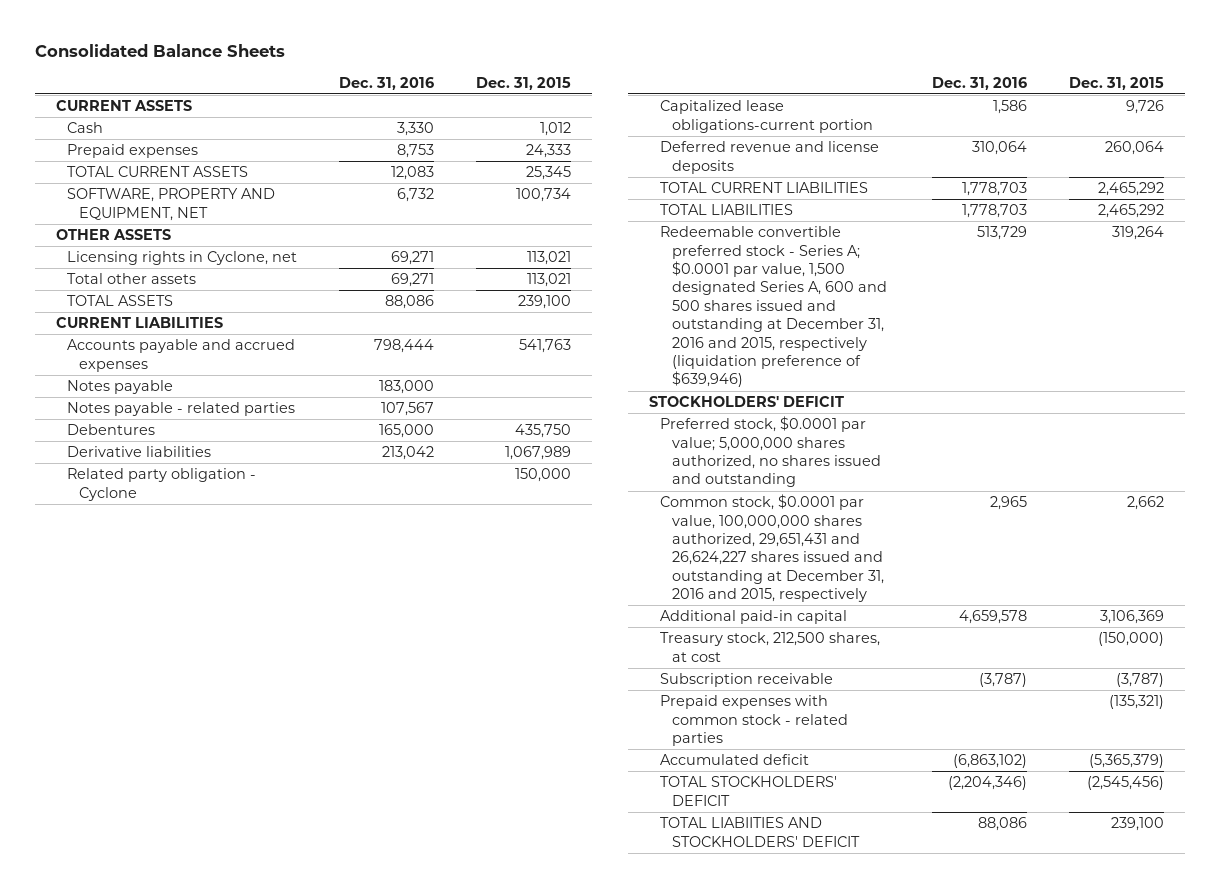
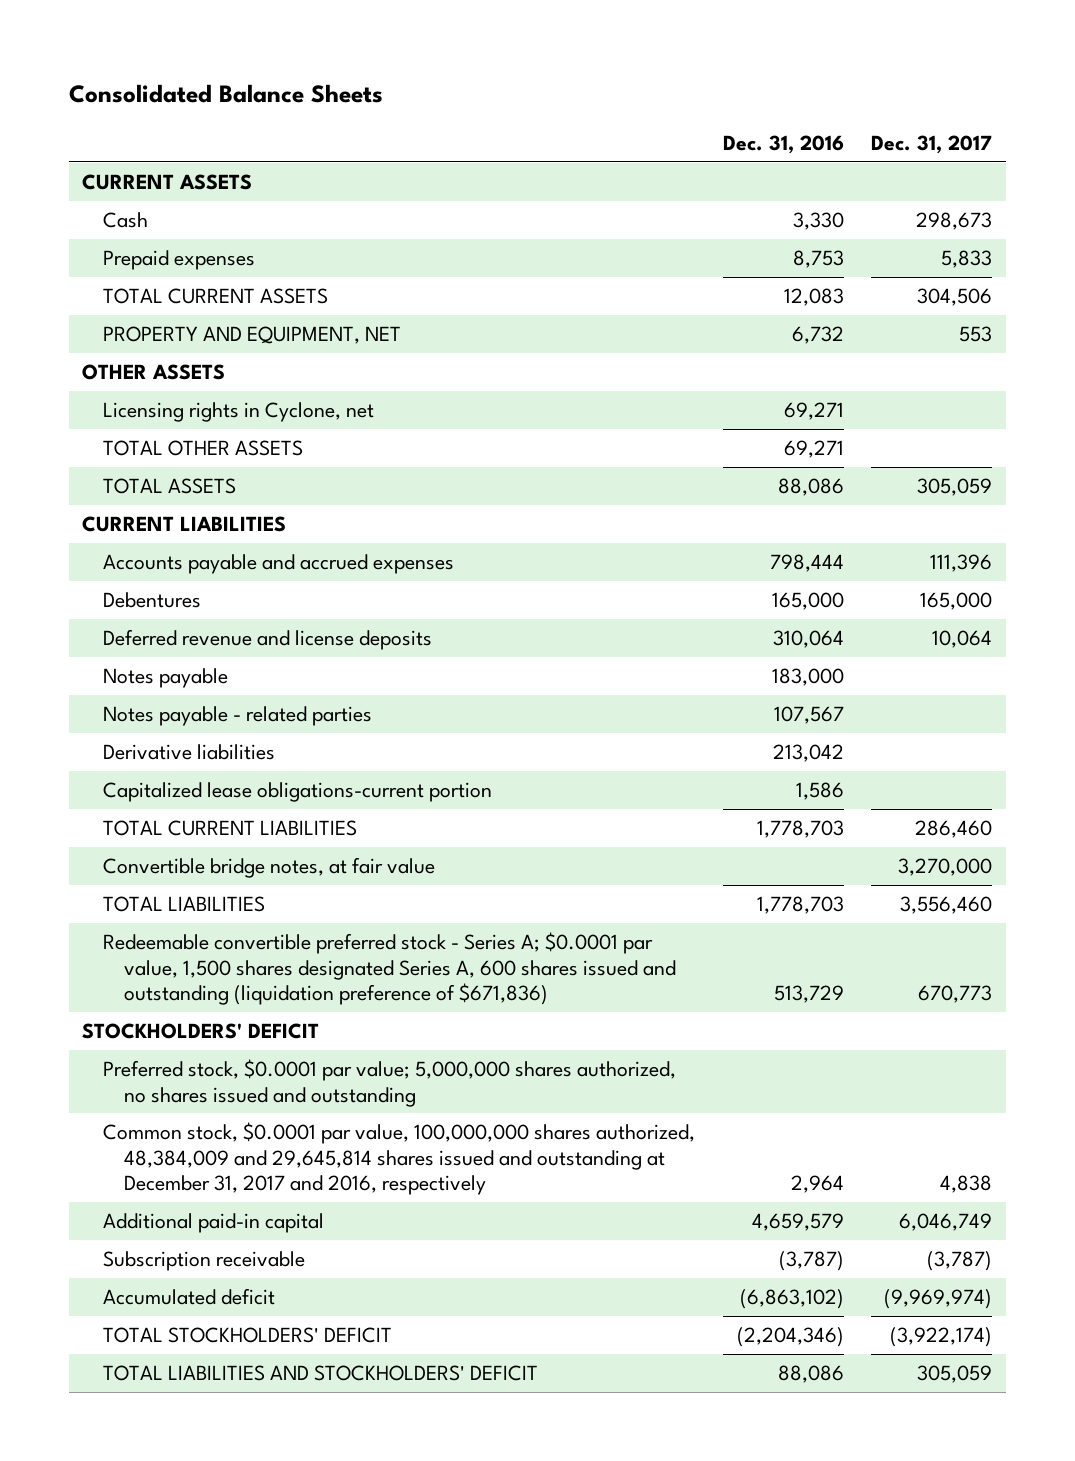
[476,76,572,90] Dec. 31, 2015 -> none
none -> [871,135,993,155] Dec. 31, 2017
[67,188,276,221] SOFTWARE, PROPERTY AND EQUIPMENT, NET -> [103,326,402,345] PROPERTY AND EQUIPMENT, NET
[67,273,197,285] Total other assets -> [103,440,304,457] TOTAL OTHER ASSETS
[67,424,156,436] Debentures -> [103,592,202,609] Debentures
[660,141,880,174] Deferred revenue and license deposits -> [103,629,433,651] Deferred revenue and license deposits
[67,468,257,501] Related party obligation - Cyclone -> none
none -> [103,857,436,879] Convertible bridge notes, at fair value
[660,226,888,388] Redeemable convertible preferred stock - Series A; $0.0001 par value, 1,500 designated Series A, 600 and 500 shares issued and outstanding at December 31, 2016 and 2015, respectively (liquidation preference of $639,946) -> [103,932,677,1006] Redeemable convertible preferred stock - Series A; $0.0001 par value, 1,500 shares designated Series A, 600 shares issued and outstanding (liquidation preference of $671,836)
[660,632,881,662] Treasury stock, 212,500 shares, at cost -> none
[660,494,885,603] Common stock, $0.0001 par value, 100,000,000 shares authorized, 29,651,431 and 26,624,227 shares issued and outstanding at December 31, 2016 and 2015, respectively -> [103,1122,696,1196] Common stock, $0.0001 par value, 100,000,000 shares authorized, 48,384,009 and 29,645,814 shares issued and outstanding at December 31, 2017 and 2016, respectively
[990,496,1028,511] 2,965 -> [790,1175,844,1194] 2,964
[959,610,1028,625] 4,659,578 -> [751,1213,844,1232] 4,659,579
[660,695,849,747] Prepaid expenses with common stock - related parties -> none
[660,817,861,847] TOTAL LIABIITIES AND STOCKHOLDERS' DEFICIT -> [103,1365,539,1382] TOTAL LIABILITIES AND STOCKHOLDERS' DEFICIT

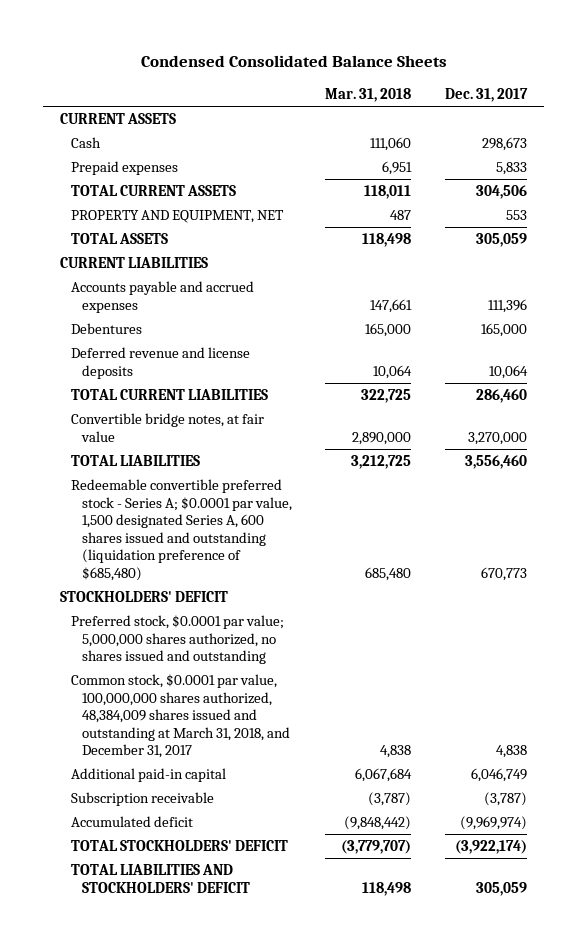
[68,84,383,104] Consolidated Balance Sheets -> [140,54,447,67] Condensed Consolidated Balance Sheets
[722,135,844,155] Dec. 31, 2016 -> none
none -> [325,87,412,102] Mar. 31, 2018
[82,364,226,381] OTHER ASSETS -> none
[103,402,375,423] Licensing rights in Cyclone, net -> none
[103,440,304,457] TOTAL OTHER ASSETS -> none
[103,668,229,689] Notes payable -> none
[103,706,373,727] Notes payable - related parties -> none
[103,744,276,761] Derivative liabilities -> none
[103,782,493,803] Capitalized lease obligations-current portion -> none
[103,932,677,1006] Redeemable convertible preferred stock - Series A; $0.0001 par value, 1,500 shares designated Series A, 600 shares issued and outstanding (liquidation preference of $671,836) -> [70,479,292,581] Redeemable convertible preferred stock - Series A; $0.0001 par value, 1,500 designated Series A, 600 shares issued and outstanding (liquidation preference of $685,480)
[103,1122,696,1196] Common stock, $0.0001 par value, 100,000,000 shares authorized, 48,384,009 and 29,645,814 shares issued and outstanding at December 31, 2017 and 2016, respectively -> [70,674,290,759] Common stock, $0.0001 par value, 100,000,000 shares authorized, 48,384,009 shares issued and outstanding at March 31, 2018, and December 31, 2017

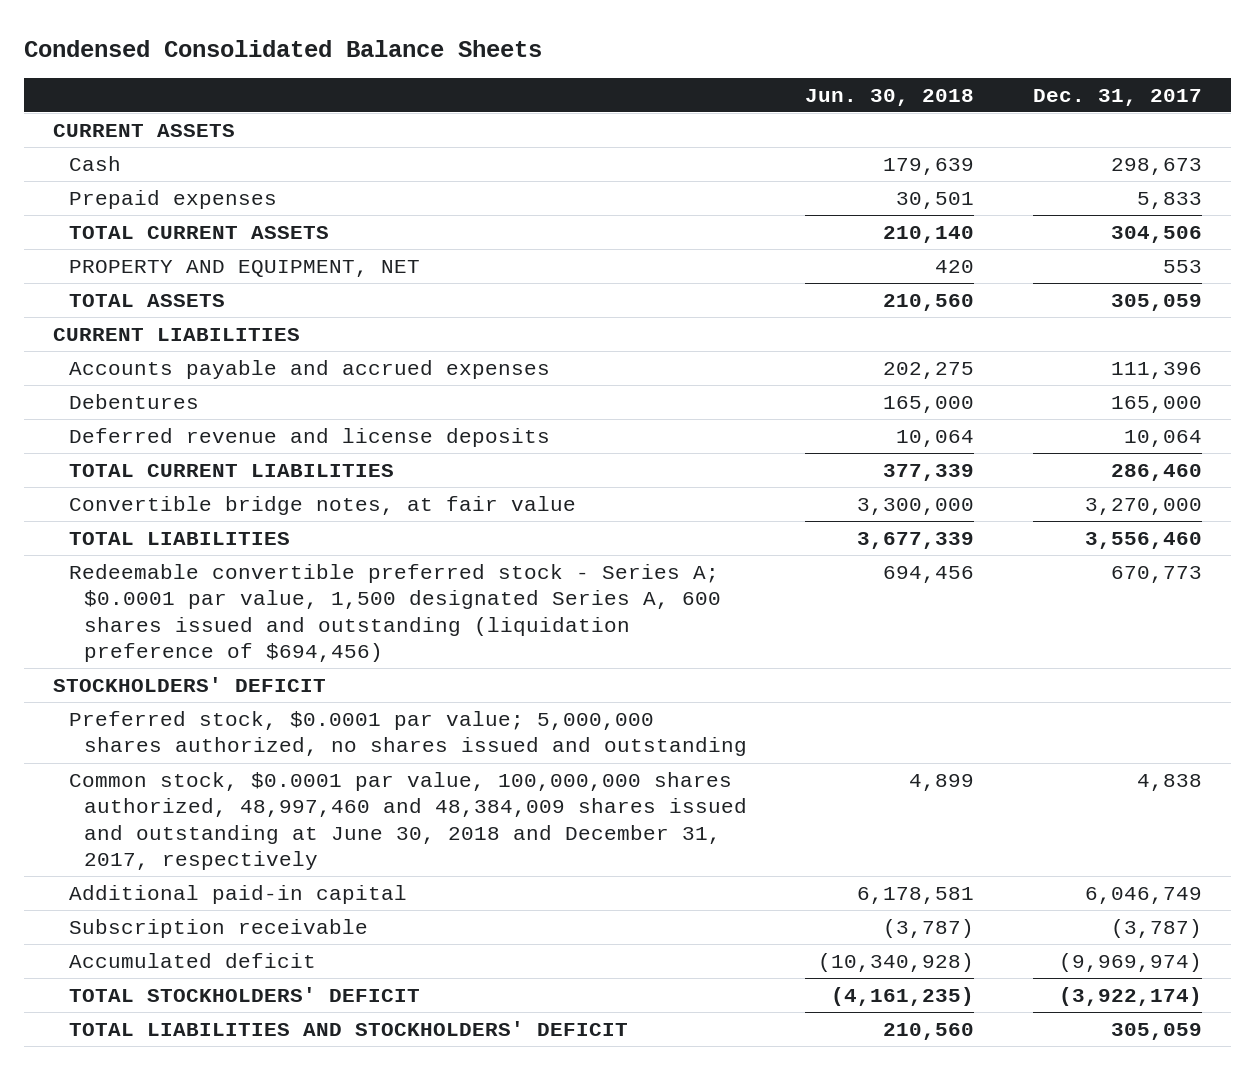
[325,87,412,102] Mar. 31, 2018 -> none
none -> [805,88,975,106] Jun. 30, 2018
[70,479,292,581] Redeemable convertible preferred stock - Series A; $0.0001 par value, 1,500 designated Series A, 600 shares issued and outstanding (liquidation preference of $685,480) -> [68,564,722,662] Redeemable convertible preferred stock - Series A; $0.0001 par value, 1,500 designated Series A, 600 shares issued and outstanding (liquidation preference of $694,456)
[70,674,290,759] Common stock, $0.0001 par value, 100,000,000 shares authorized, 48,384,009 shares issued and outstanding at March 31, 2018, and December 31, 2017 -> [68,772,748,870] Common stock, $0.0001 par value, 100,000,000 shares authorized, 48,997,460 and 48,384,009 shares issued and outstanding at June 30, 2018 and December 31, 2017, respectively

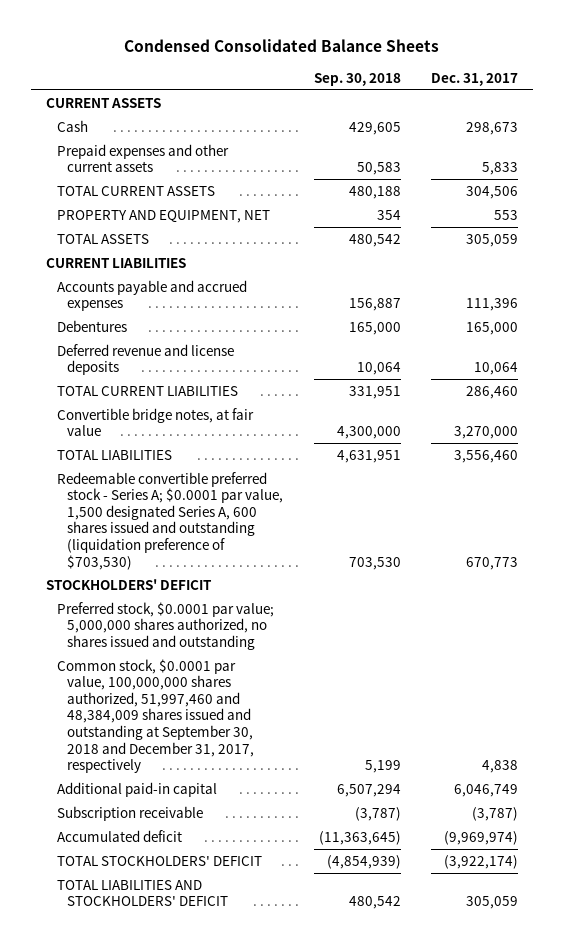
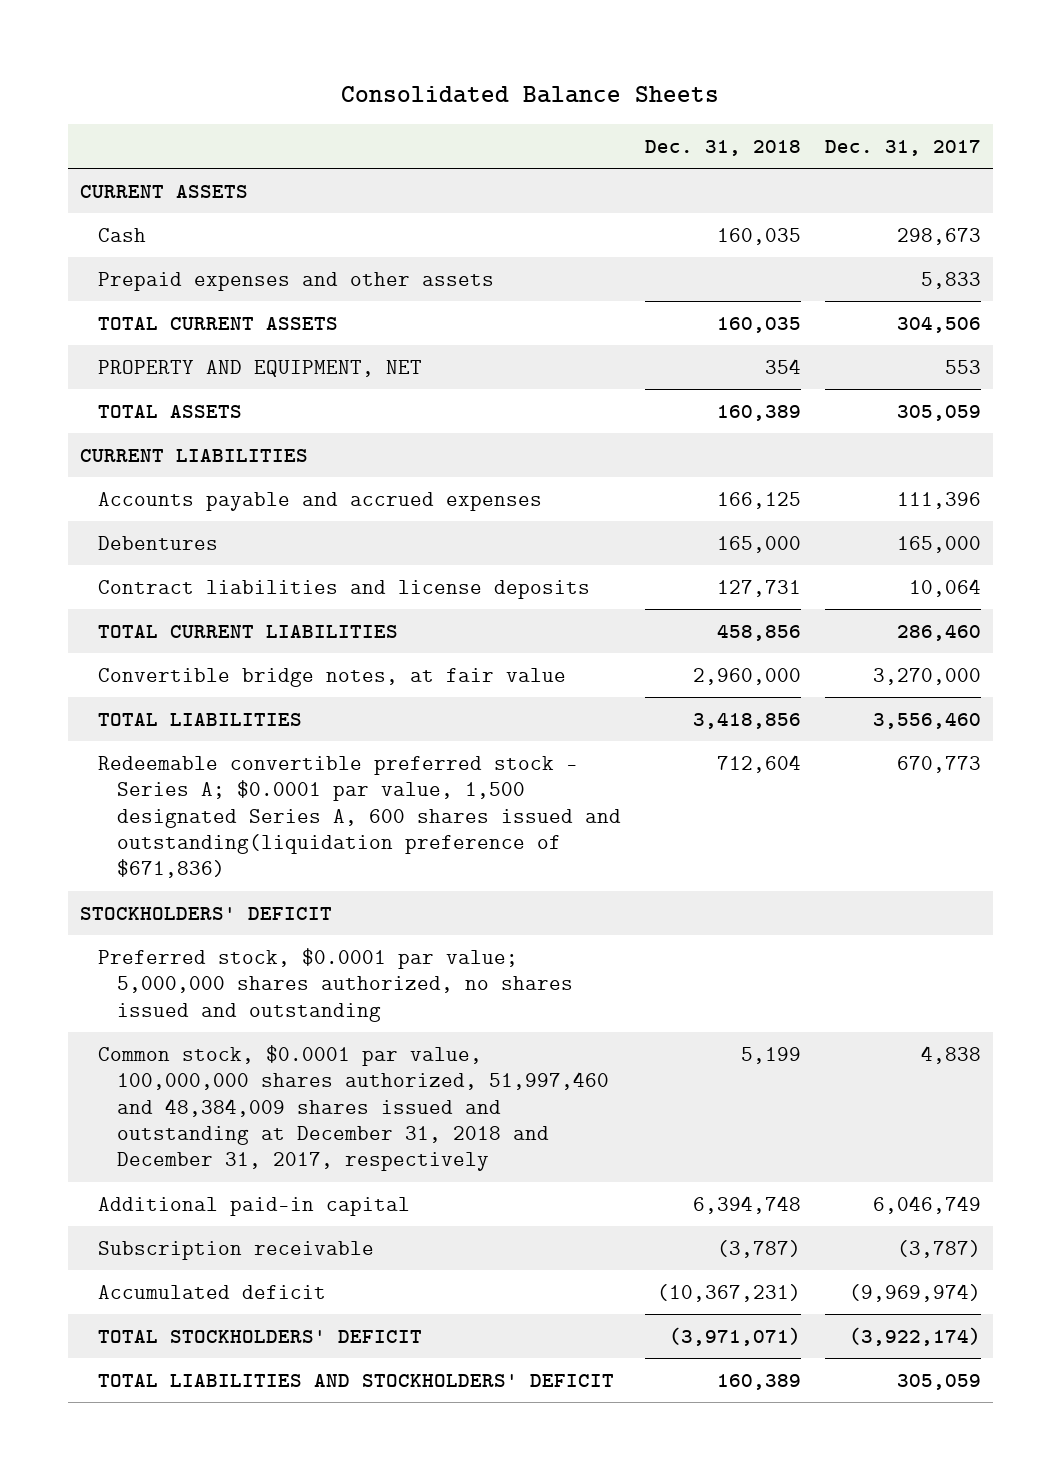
[124,39,440,53] Condensed Consolidated Balance Sheets -> [341,86,720,104] Consolidated Balance Sheets
[313,72,401,86] Sep. 30, 2018 -> none
none -> [644,139,801,156] Dec. 31, 2018
[56,143,229,173] Prepaid expenses and other current assets -> [98,271,495,291] Prepaid expenses and other assets
[56,343,234,376] Deferred revenue and license deposits -> [98,579,591,599] Contract liabilities and license deposits
[56,471,284,570] Redeemable convertible preferred stock - Series A; $0.0001 par value, 1,500 designated Series A, 600 shares issued and outstanding (liquidation preference of $703,530) -> [98,755,621,879] Redeemable convertible preferred stock - Series A; $0.0001 par value, 1,500 designated Series A, 600 shares issued and outstanding(liquidation preference of $671,836)
[56,658,255,774] Common stock, $0.0001 par value, 100,000,000 shares authorized, 51,997,460 and 48,384,009 shares issued and outstanding at September 30, 2018 and December 31, 2017, respectively -> [98,1044,609,1172] Common stock, $0.0001 par value, 100,000,000 shares authorized, 51,997,460 and 48,384,009 shares issued and outstanding at December 31, 2018 and December 31, 2017, respectively

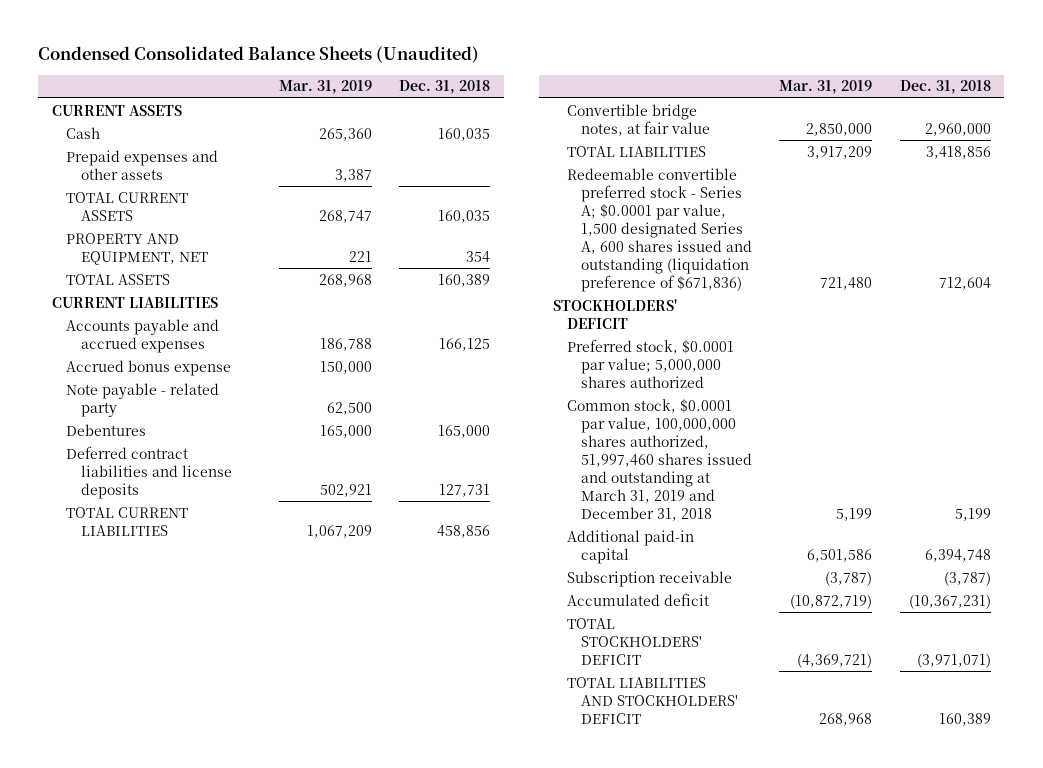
[341,86,720,104] Consolidated Balance Sheets -> [38,46,480,64] Condensed Consolidated Balance Sheets (Unaudited)
[824,139,981,156] Dec. 31, 2017 -> none
none -> [278,80,372,95] Mar. 31, 2019
none -> [66,359,232,376] Accrued bonus expense
none -> [66,382,220,417] Note payable - related party
[98,579,591,599] Contract liabilities and license deposits -> [66,445,232,499] Deferred contract liabilities and license deposits
[98,755,621,879] Redeemable convertible preferred stock - Series A; $0.0001 par value, 1,500 designated Series A, 600 shares issued and outstanding(liquidation preference of $671,836) -> [566,167,753,292] Redeemable convertible preferred stock - Series A; $0.0001 par value, 1,500 designated Series A, 600 shares issued and outstanding (liquidation preference of $671,836)
[98,947,573,1022] Preferred stock, $0.0001 par value; 5,000,000 shares authorized, no shares issued and outstanding -> [566,338,734,388] Preferred stock, $0.0001 par value; 5,000,000 shares authorized
[98,1044,609,1172] Common stock, $0.0001 par value, 100,000,000 shares authorized, 51,997,460 and 48,384,009 shares issued and outstanding at December 31, 2018 and December 31, 2017, respectively -> [566,398,753,521] Common stock, $0.0001 par value, 100,000,000 shares authorized, 51,997,460 shares issued and outstanding at March 31, 2019 and December 31, 2018

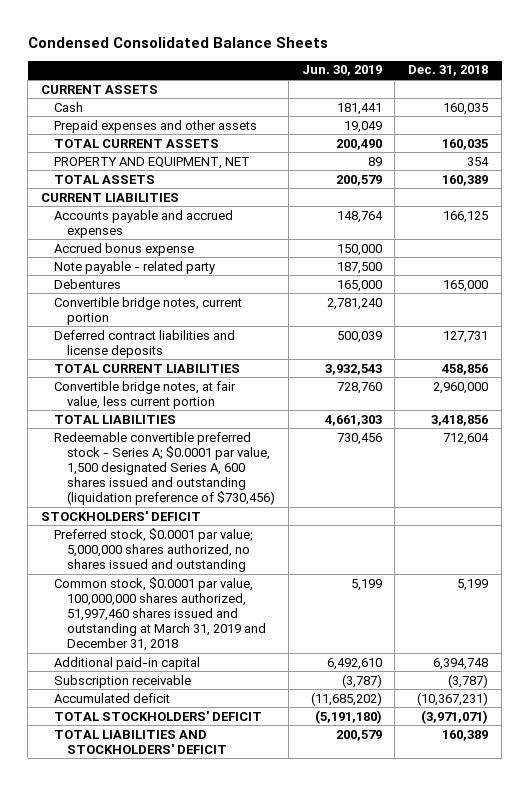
[38,46,480,64] Condensed Consolidated Balance Sheets (Unaudited) -> [27,36,328,48] Condensed Consolidated Balance Sheets
[278,80,372,95] Mar. 31, 2019 -> none
none -> [301,65,382,77] Jun. 30, 2019
none -> [54,296,243,325] Convertible bridge notes, current portion
[566,103,711,136] Convertible bridge notes, at fair value -> [54,380,237,409] Convertible bridge notes, at fair value, less current portion
[566,167,753,292] Redeemable convertible preferred stock - Series A; $0.0001 par value, 1,500 designated Series A, 600 shares issued and outstanding (liquidation preference of $671,836) -> [54,431,276,506] Redeemable convertible preferred stock - Series A; $0.0001 par value, 1,500 designated Series A, 600 shares issued and outstanding (liquidation preference of $730,456)
[566,338,734,388] Preferred stock, $0.0001 par value; 5,000,000 shares authorized -> [54,527,254,572] Preferred stock, $0.0001 par value; 5,000,000 shares authorized, no shares issued and outstanding

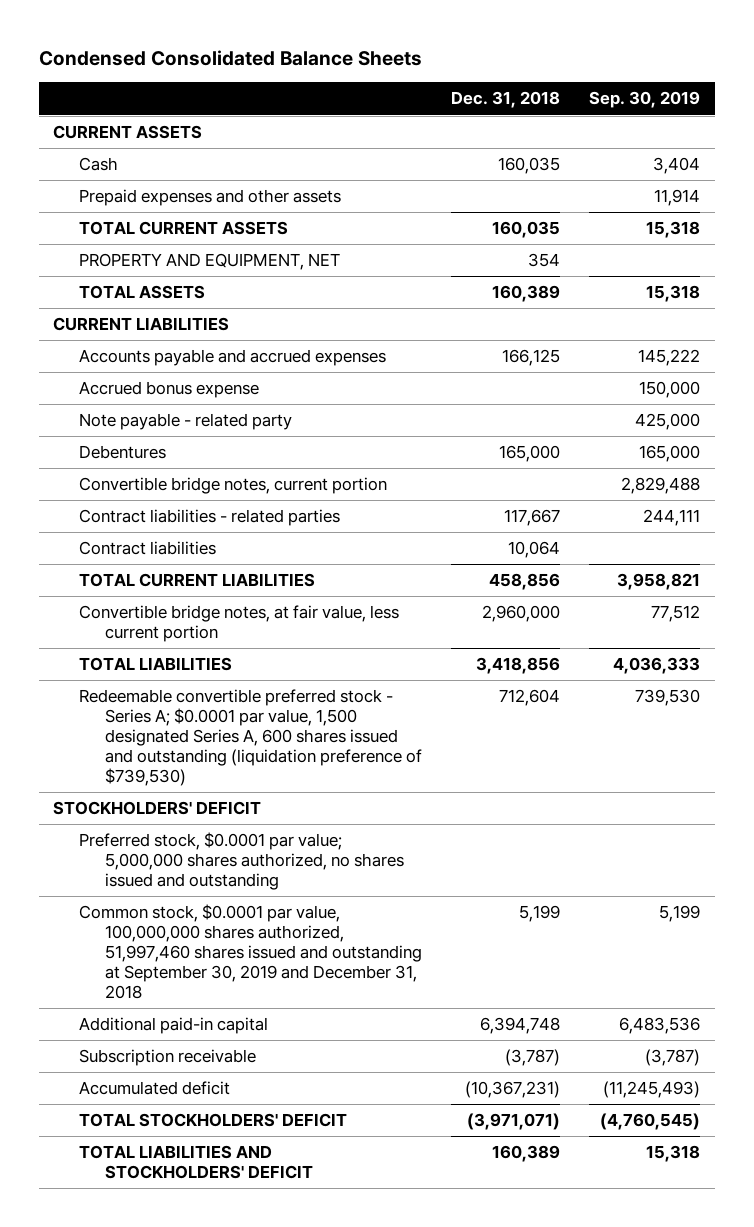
[301,65,382,77] Jun. 30, 2019 -> none
none -> [589,91,701,109] Sep. 30, 2019
none -> [79,509,341,527] Contract liabilities - related parties
[54,329,236,358] Deferred contract liabilities and license deposits -> [79,541,217,556] Contract liabilities
[443,330,489,343] 127,731 -> [508,541,561,559] 10,064
[54,431,276,506] Redeemable convertible preferred stock - Series A; $0.0001 par value, 1,500 designated Series A, 600 shares issued and outstanding (liquidation preference of $730,456) -> [79,689,422,786] Redeemable convertible preferred stock - Series A; $0.0001 par value, 1,500 designated Series A, 600 shares issued and outstanding (liquidation preference of $739,530)
[54,576,267,652] Common stock, $0.0001 par value, 100,000,000 shares authorized, 51,997,460 shares issued and outstanding at March 31, 2019 and December 31, 2018 -> [79,904,422,999] Common stock, $0.0001 par value, 100,000,000 shares authorized, 51,997,460 shares issued and outstanding at September 30, 2019 and December 31, 2018

